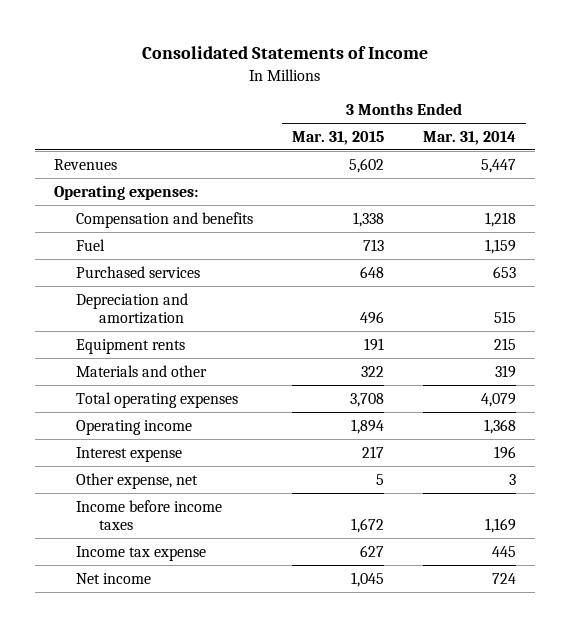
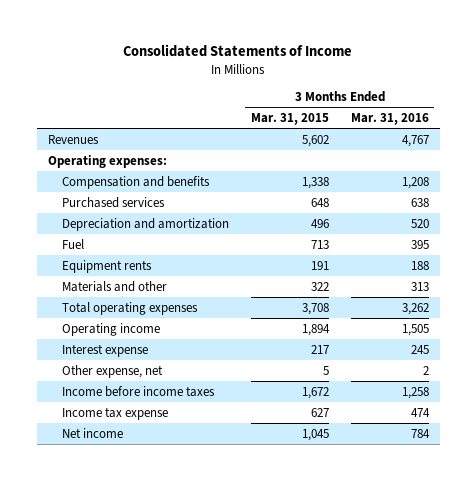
[422,131,516,146] Mar. 31, 2014 -> none
none -> [350,113,429,126] Mar. 31, 2016
[76,238,106,251] Fuel -> [61,238,84,249] Fuel

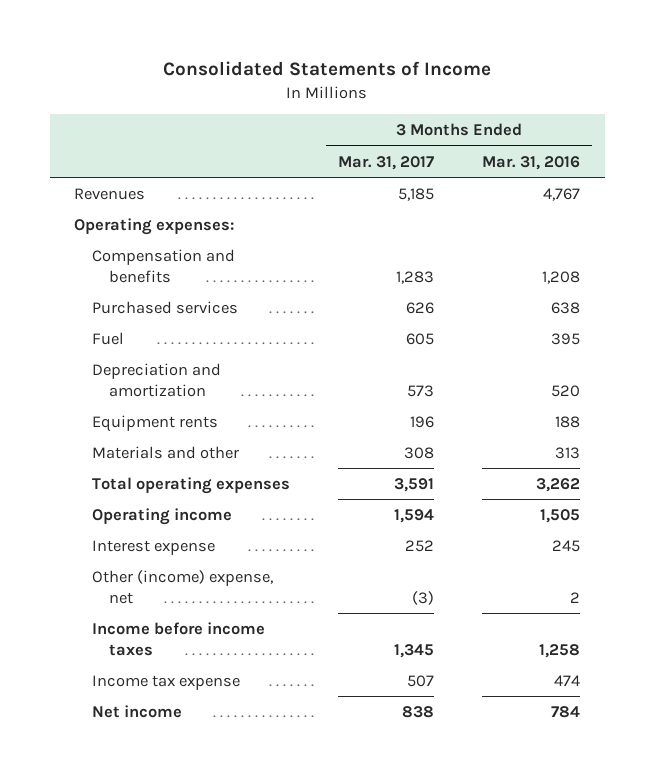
[250,113,329,126] Mar. 31, 2015 -> none
none -> [337,155,434,170] Mar. 31, 2017
[61,217,229,231] Depreciation and amortization -> [91,362,221,397] Depreciation and amortization
[61,364,163,378] Other expense, net -> [91,569,273,604] Other (income) expense, net

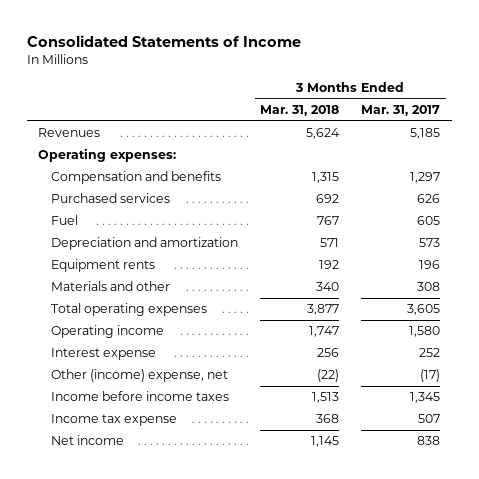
[482,155,581,170] Mar. 31, 2016 -> none
none -> [260,105,340,117] Mar. 31, 2018
[395,270,434,284] 1,283 -> [410,172,441,184] 1,297
[393,477,434,492] 3,591 -> [407,304,441,316] 3,605
[393,508,434,523] 1,594 -> [409,326,441,338] 1,580
[411,590,434,605] (3) -> [420,369,441,383] (17)

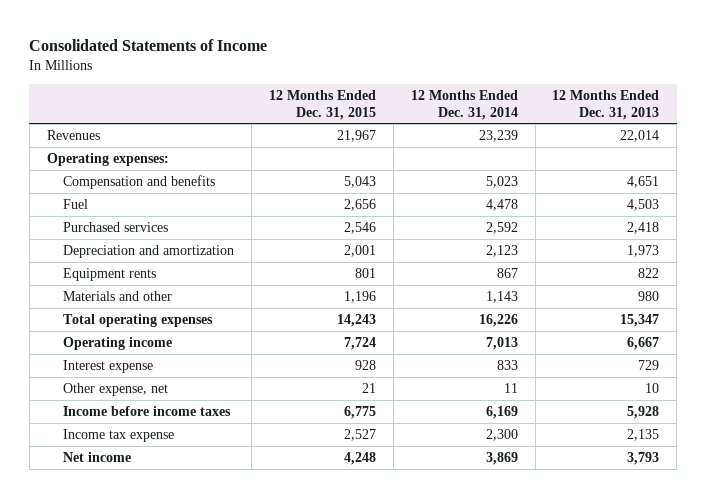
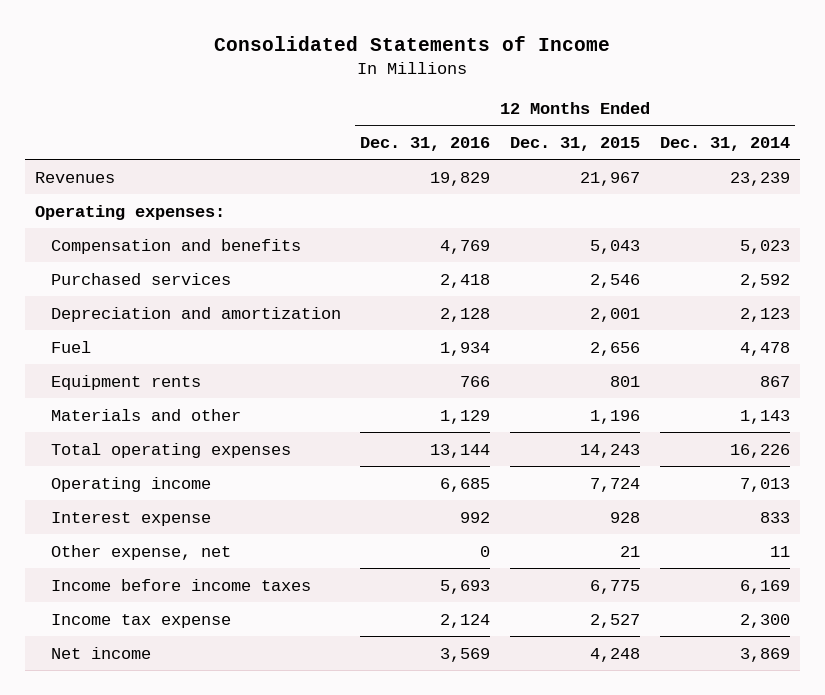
[552,90,660,120] 12 Months Ended Dec. 31, 2013 -> none
none -> [360,136,491,151] Dec. 31, 2016
[63,198,89,209] Fuel -> [50,340,91,353] Fuel

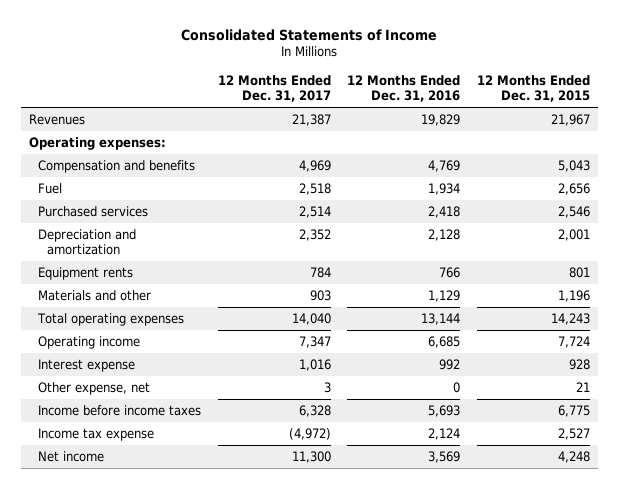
[659,136,790,151] Dec. 31, 2014 -> none
none -> [217,74,331,102] 12 Months Ended Dec. 31, 2017
[50,340,91,353] Fuel -> [37,183,62,195] Fuel

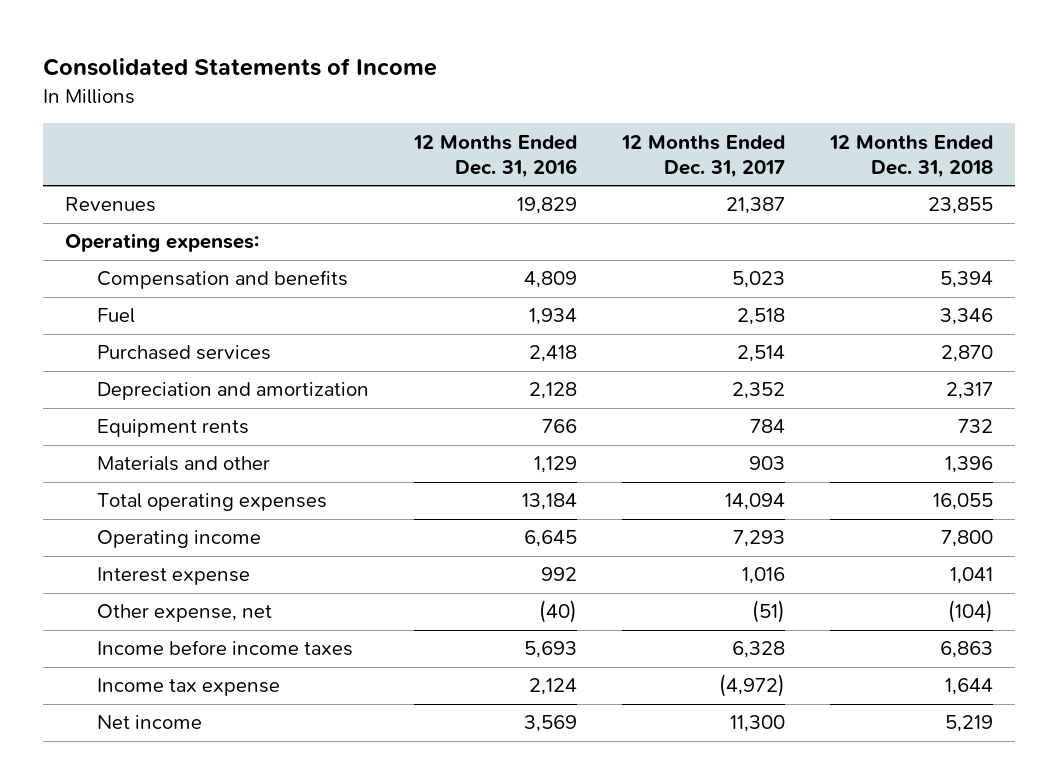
[476,74,590,102] 12 Months Ended Dec. 31, 2015 -> none
none -> [828,134,993,178] 12 Months Ended Dec. 31, 2018
[298,160,331,173] 4,969 -> [731,271,785,289] 5,023
[428,160,461,173] 4,769 -> [523,271,577,289] 4,809
[291,313,331,326] 14,040 -> [724,493,785,511] 14,094
[421,313,461,326] 13,144 -> [521,493,577,511] 13,184
[298,336,331,349] 7,347 -> [732,530,785,548] 7,293
[428,336,461,349] 6,685 -> [523,530,577,548] 6,645
[323,382,331,394] 3 -> [751,600,785,624] (51)
[453,382,461,394] 0 -> [538,600,577,624] (40)

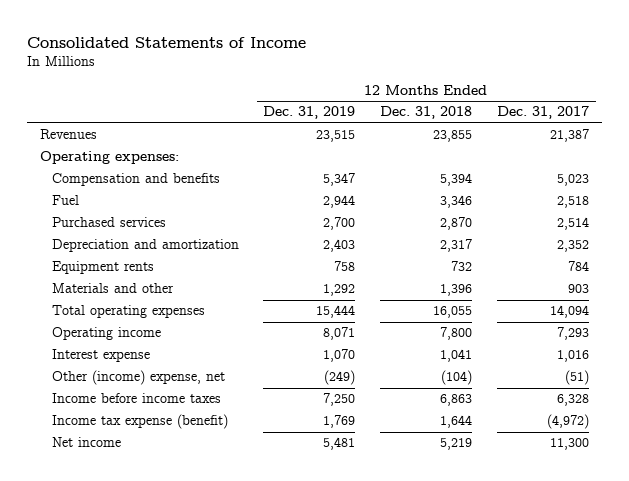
[412,134,577,178] 12 Months Ended Dec. 31, 2016 -> none
none -> [263,106,356,120] Dec. 31, 2019
[96,604,272,623] Other expense, net -> [51,370,225,386] Other (income) expense, net
[96,678,280,697] Income tax expense -> [51,414,228,430] Income tax expense (benefit)

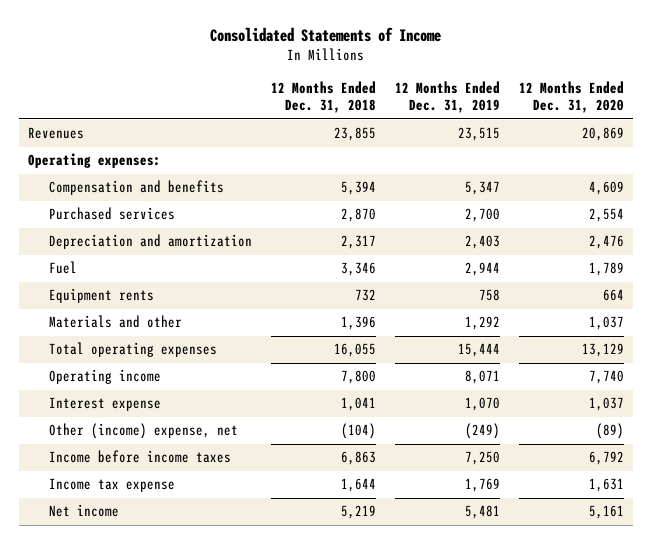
[497,106,590,120] Dec. 31, 2017 -> none
none -> [518,81,624,114] 12 Months Ended Dec. 31, 2020
[51,195,79,206] Fuel -> [48,261,77,275] Fuel
[51,414,228,430] Income tax expense (benefit) -> [48,478,175,493] Income tax expense

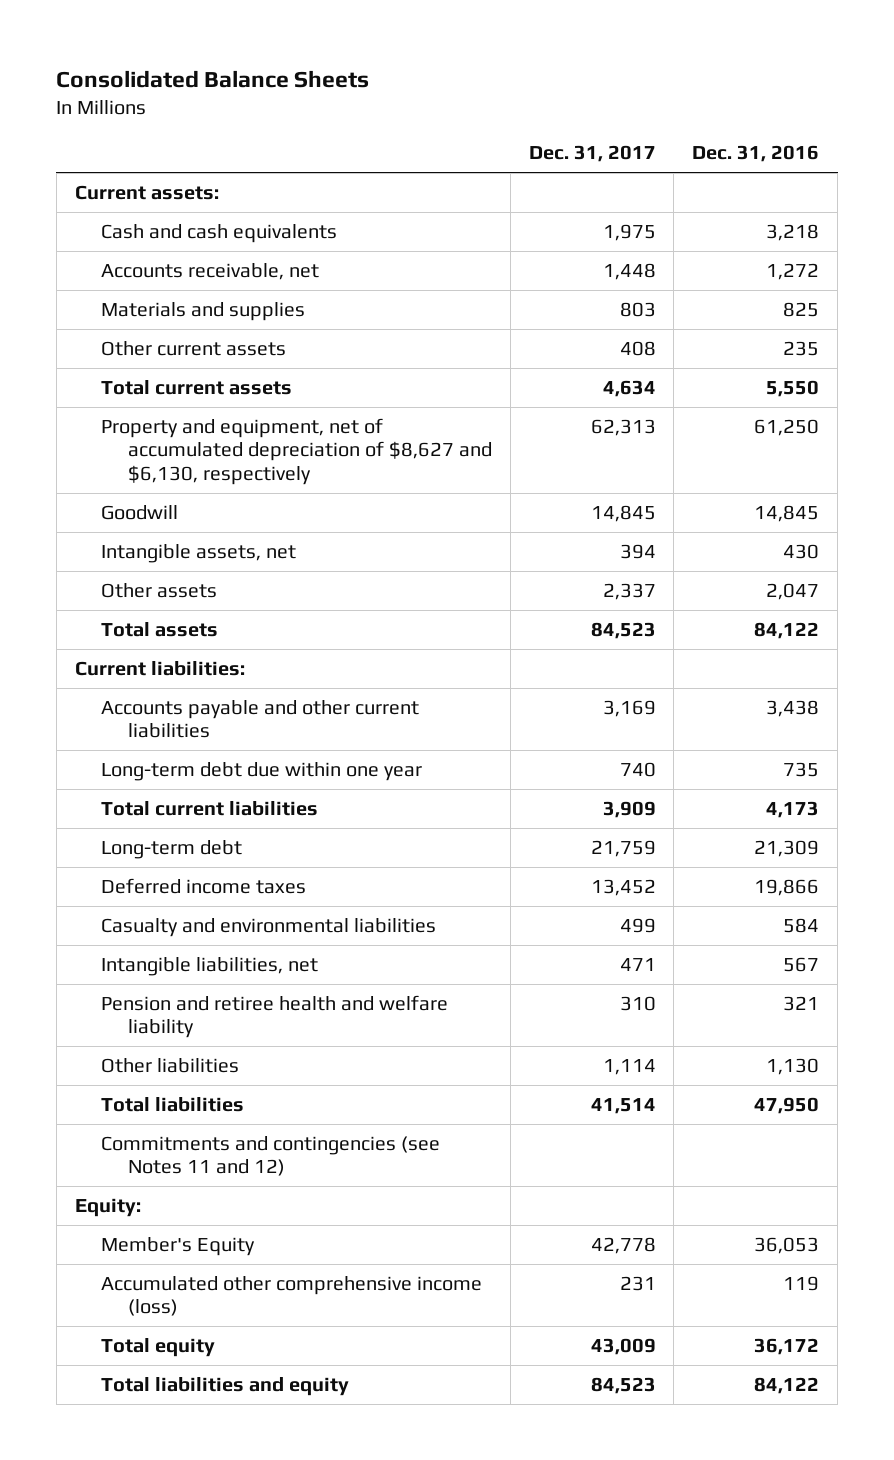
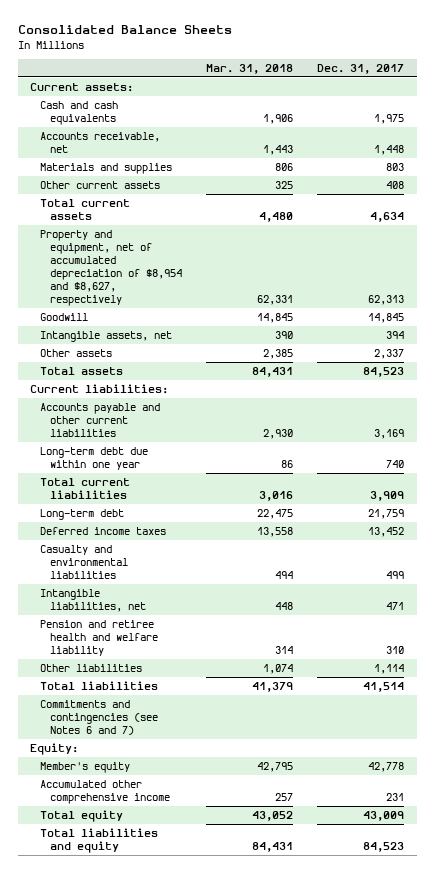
[692,145,820,163] Dec. 31, 2016 -> none
none -> [206,63,294,74] Mar. 31, 2018
[101,417,492,486] Property and equipment, net of accumulated depreciation of $8,627 and $6,130, respectively -> [39,229,183,306] Property and equipment, net of accumulated depreciation of $8,954 and $8,627, respectively
[101,1135,441,1177] Commitments and contingencies (see Notes 11 and 12) -> [39,699,159,735] Commitments and contingencies (see Notes 6 and 7)
[101,1236,256,1256] Member's Equity -> [39,761,130,773] Member's equity
[101,1275,483,1317] Accumulated other comprehensive income (loss) -> [39,779,171,804] Accumulated other comprehensive income

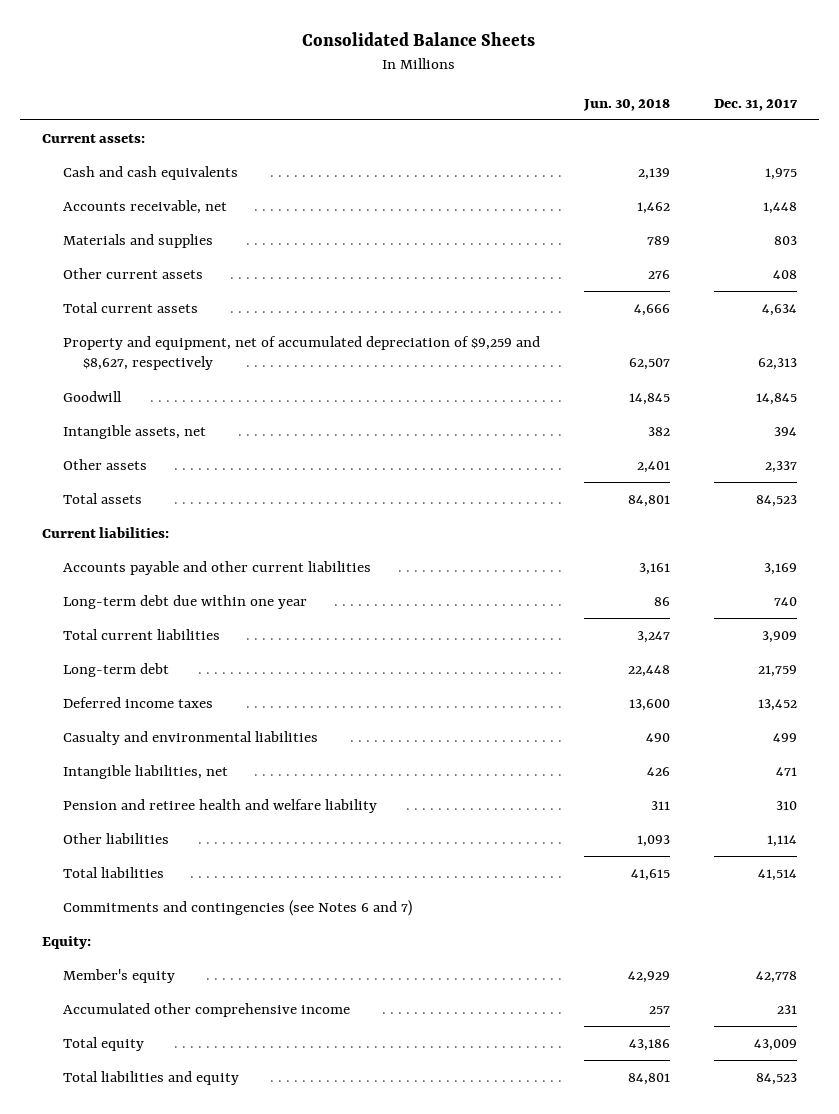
[206,63,294,74] Mar. 31, 2018 -> none
none -> [582,98,670,111] Jun. 30, 2018
[39,229,183,306] Property and equipment, net of accumulated depreciation of $8,954 and $8,627, respectively -> [62,335,540,371] Property and equipment, net of accumulated depreciation of $9,259 and $8,627, respectively

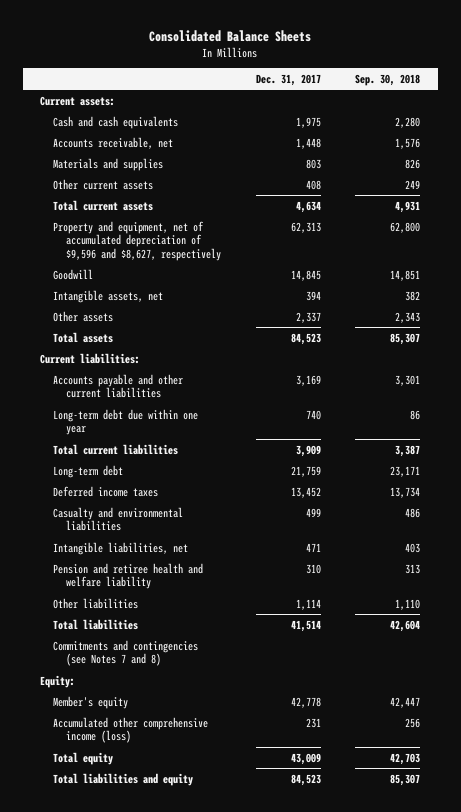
[582,98,670,111] Jun. 30, 2018 -> none
none -> [355,73,421,86] Sep. 30, 2018
[62,335,540,371] Property and equipment, net of accumulated depreciation of $9,259 and $8,627, respectively -> [53,220,222,261] Property and equipment, net of accumulated depreciation of $9,596 and $8,627, respectively
[62,899,412,916] Commitments and contingencies (see Notes 6 and 7) -> [53,639,199,667] Commitments and contingencies (see Notes 7 and 8)
[62,1002,350,1017] Accumulated other comprehensive income -> [53,716,209,744] Accumulated other comprehensive income (loss)

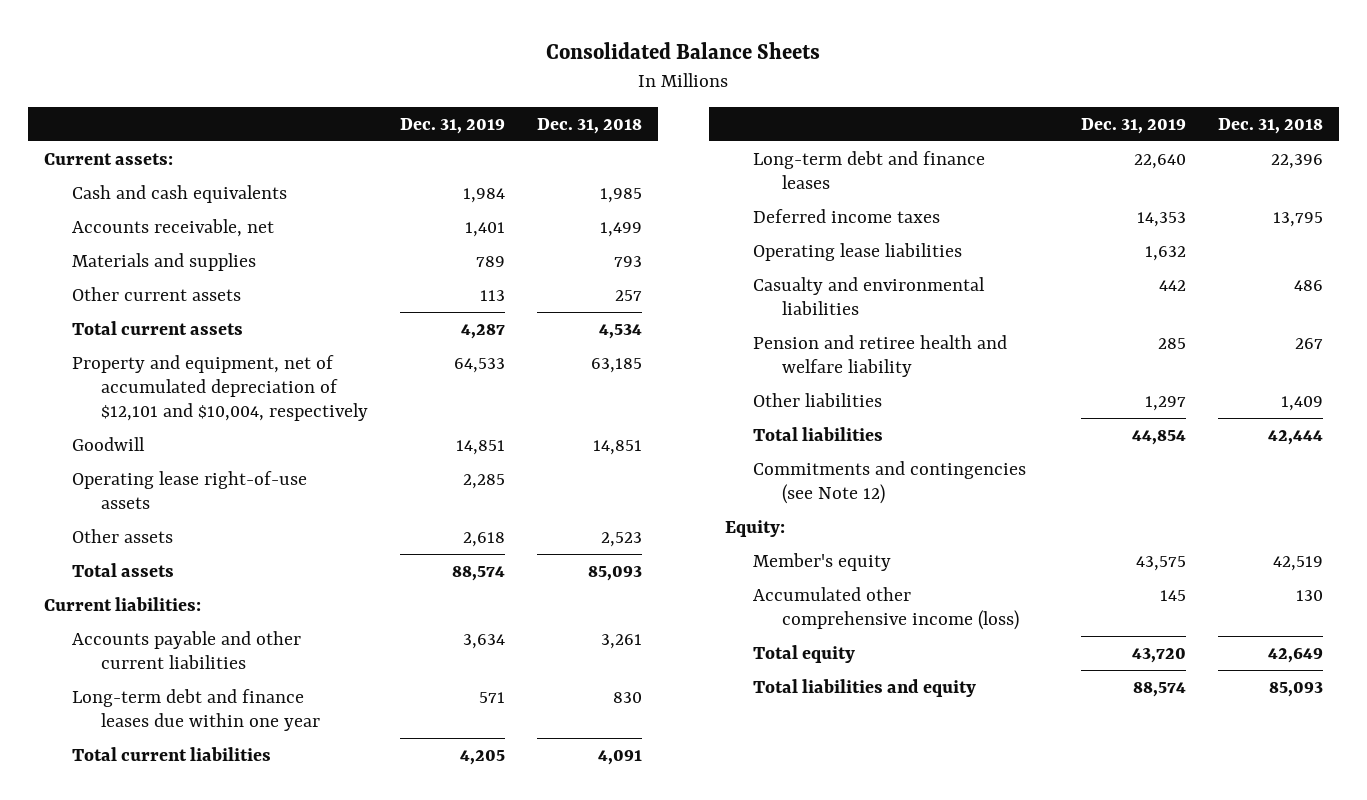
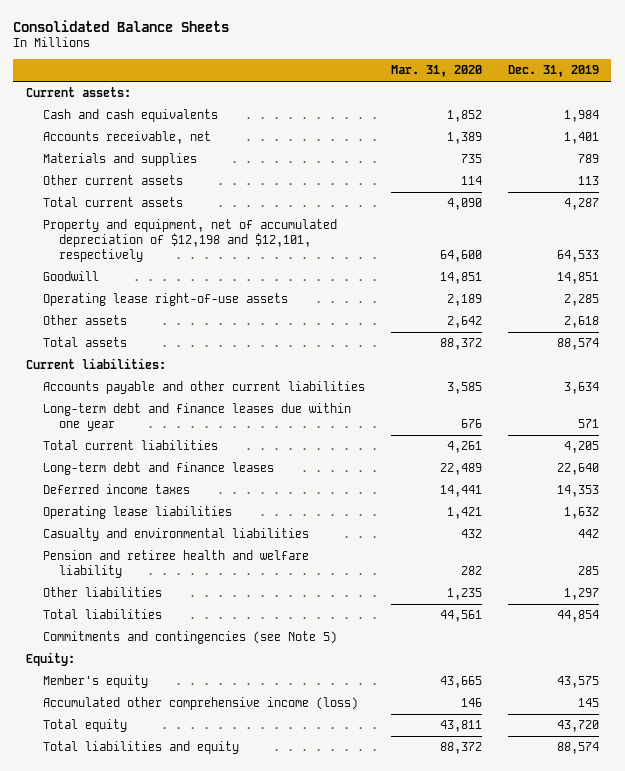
[536,117,642,134] Dec. 31, 2018 -> none
none -> [390,65,482,78] Mar. 31, 2020
[72,354,368,422] Property and equipment, net of accumulated depreciation of $12,101 and $10,004, respectively -> [42,219,337,263] Property and equipment, net of accumulated depreciation of $12,198 and $12,101, respectively
[753,460,1027,504] Commitments and contingencies (see Note 12) -> [42,631,337,645] Commitments and contingencies (see Note 5)

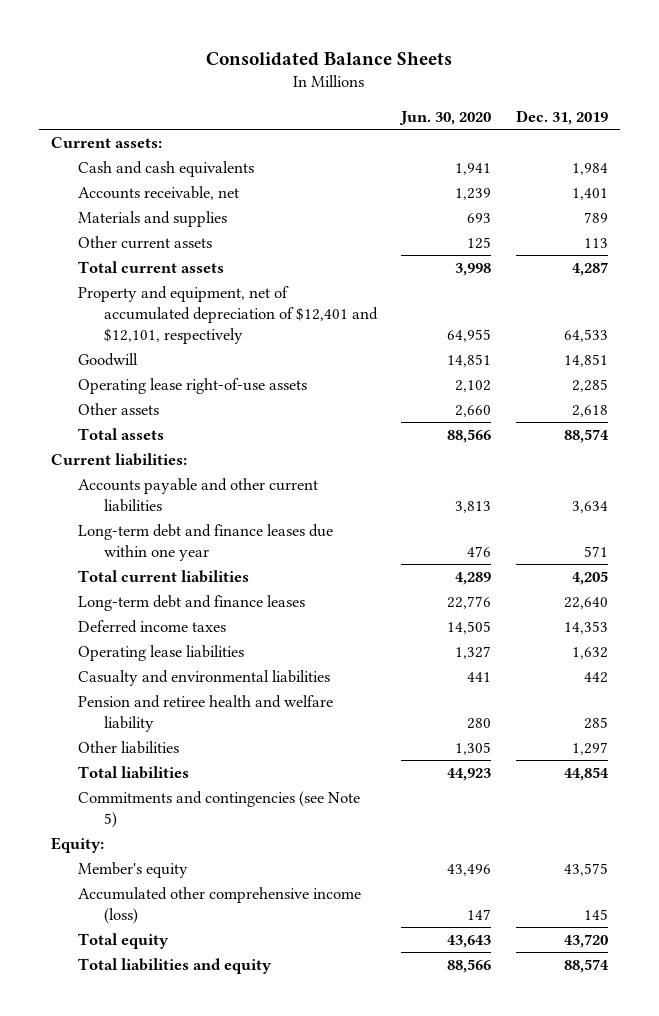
[390,65,482,78] Mar. 31, 2020 -> none
none -> [399,110,492,125] Jun. 30, 2020
[42,219,337,263] Property and equipment, net of accumulated depreciation of $12,198 and $12,101, respectively -> [77,286,379,345] Property and equipment, net of accumulated depreciation of $12,401 and $12,101, respectively

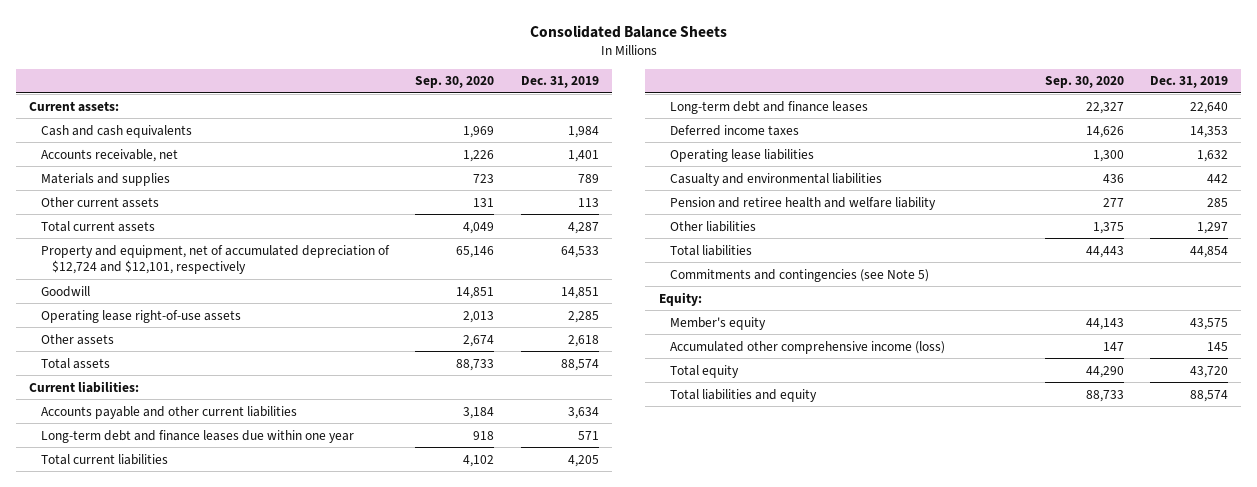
[399,110,492,125] Jun. 30, 2020 -> none
none -> [415,76,495,89] Sep. 30, 2020
[77,286,379,345] Property and equipment, net of accumulated depreciation of $12,401 and $12,101, respectively -> [40,244,390,274] Property and equipment, net of accumulated depreciation of $12,724 and $12,101, respectively

